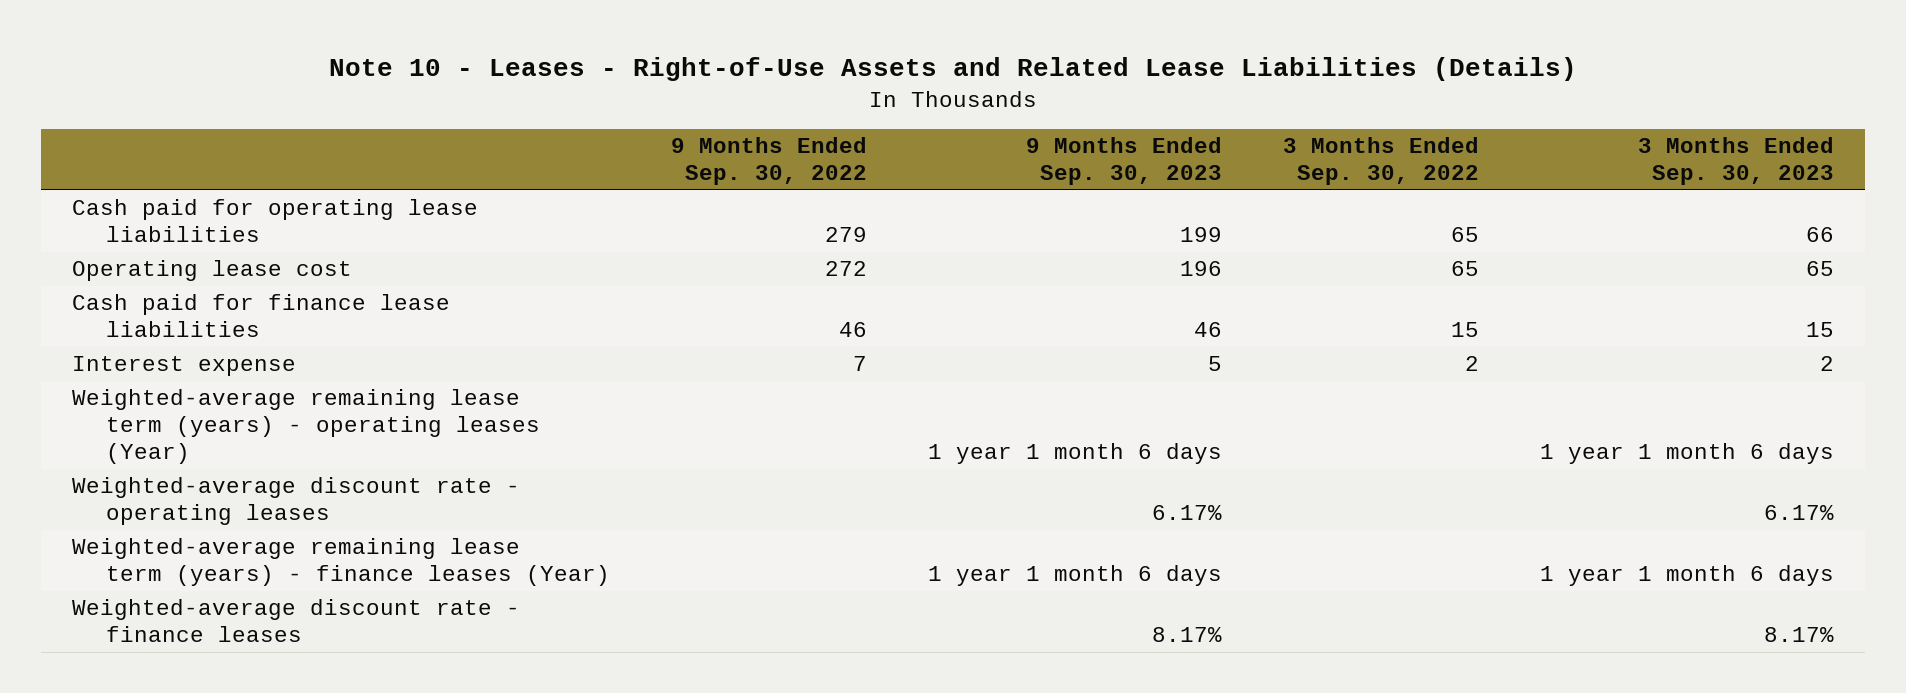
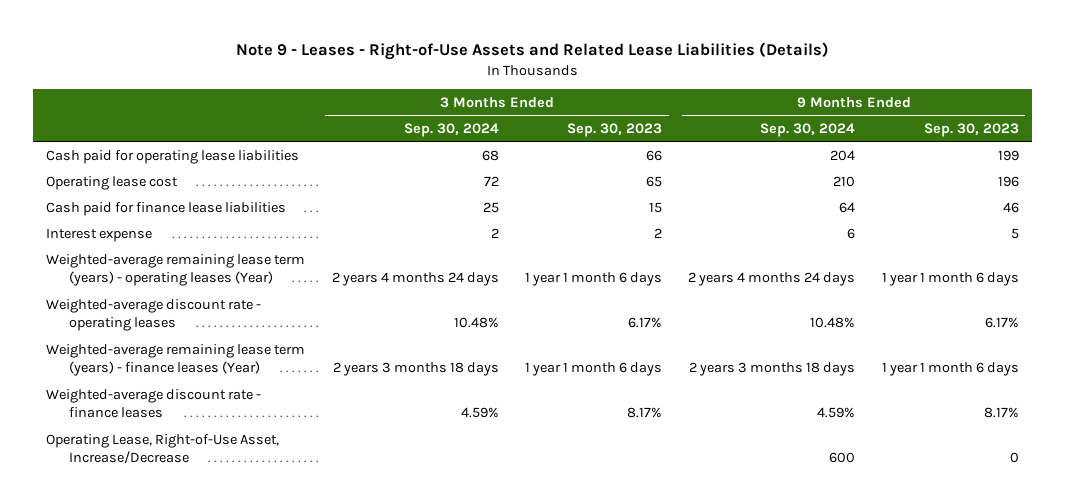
[328,57,1577,82] Note 10 - Leases - Right-of-Use Assets and Related Lease Liabilities (Details) -> [235,42,829,61] Note 9 - Leases - Right-of-Use Assets and Related Lease Liabilities (Details)
[670,137,867,186] 9 Months Ended Sep. 30, 2022 -> none
[1282,137,1479,186] 3 Months Ended Sep. 30, 2022 -> none
none -> [403,122,499,137] Sep. 30, 2024
none -> [760,122,856,137] Sep. 30, 2024
none -> [46,433,280,465] Operating Lease, Right-of-Use Asset, Increase/Decrease

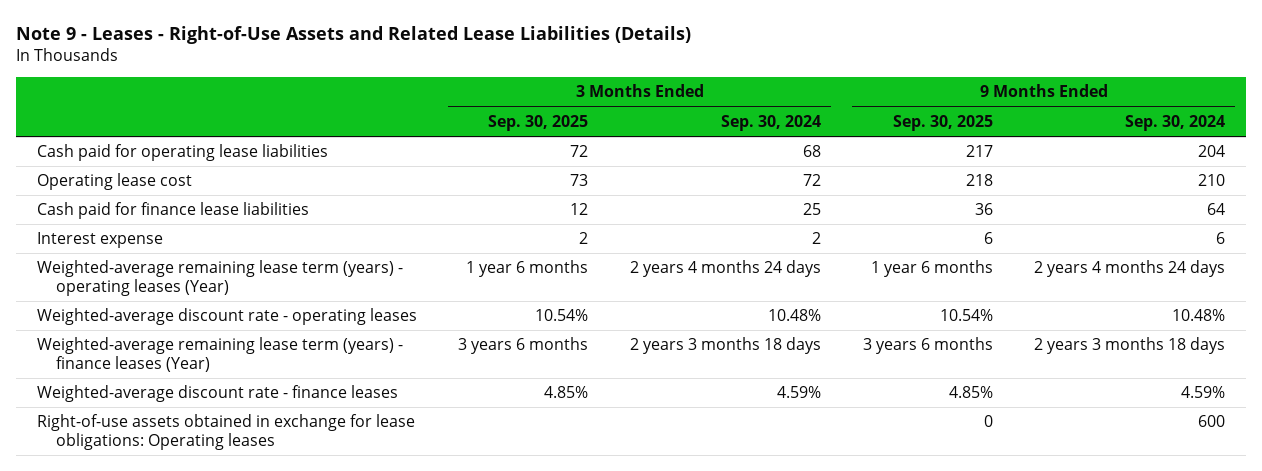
[567,122,663,137] Sep. 30, 2023 -> none
[923,122,1019,137] Sep. 30, 2023 -> none
none -> [488,114,589,131] Sep. 30, 2025
none -> [892,114,993,131] Sep. 30, 2025
[46,433,280,465] Operating Lease, Right-of-Use Asset, Increase/Decrease -> none
none -> [36,414,415,451] Right-of-use assets obtained in exchange for lease obligations: Operating leases

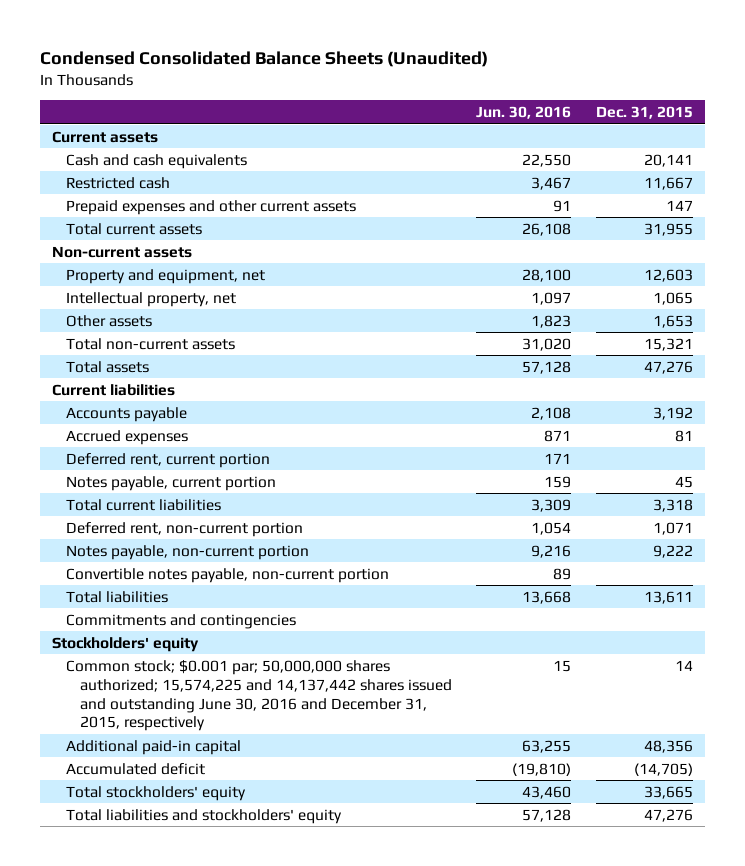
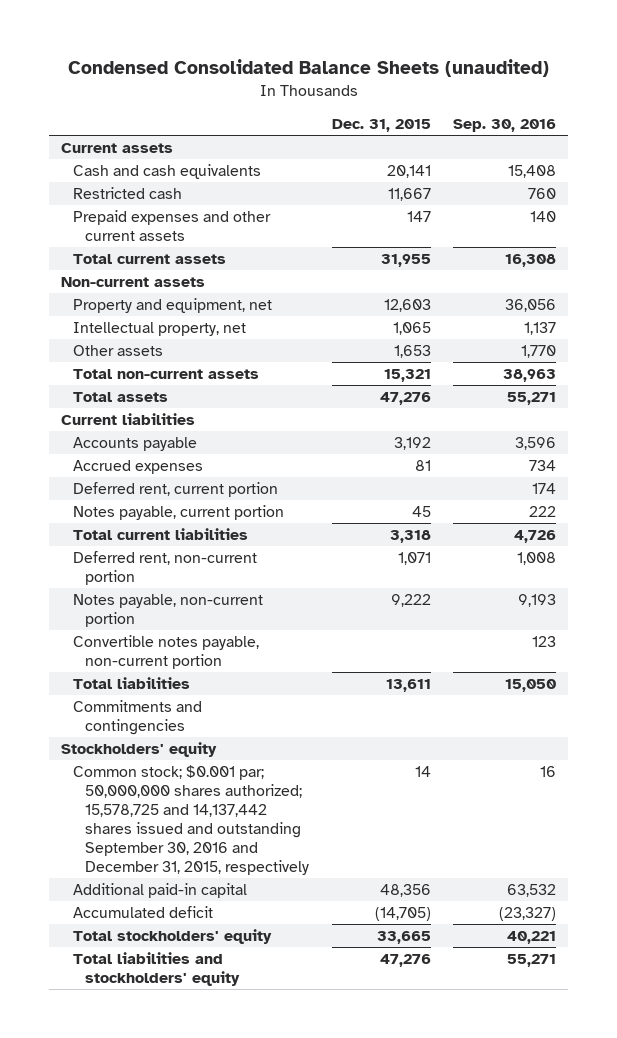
[39,50,488,67] Condensed Consolidated Balance Sheets (Unaudited) -> [67,59,549,78] Condensed Consolidated Balance Sheets (unaudited)
[476,106,572,120] Jun. 30, 2016 -> none
none -> [453,118,557,132] Sep. 30, 2016
[65,659,452,732] Common stock; $0.001 par; 50,000,000 shares authorized; 15,574,225 and 14,137,442 shares issued and outstanding June 30, 2016 and December 31, 2015, respectively -> [72,765,310,875] Common stock; $0.001 par; 50,000,000 shares authorized; 15,578,725 and 14,137,442 shares issued and outstanding September 30, 2016 and December 31, 2015, respectively

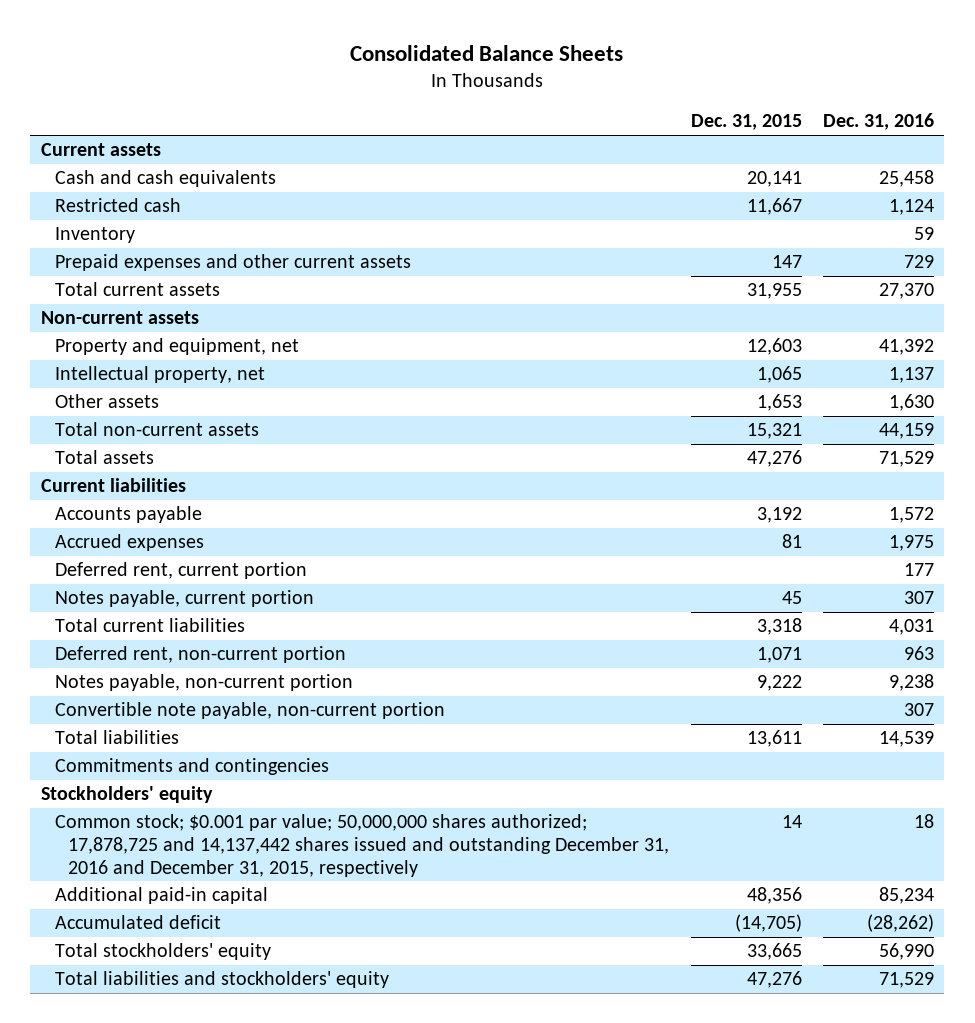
[67,59,549,78] Condensed Consolidated Balance Sheets (unaudited) -> [350,44,624,61] Consolidated Balance Sheets
[453,118,557,132] Sep. 30, 2016 -> none
none -> [822,113,934,131] Dec. 31, 2016
none -> [54,227,135,244] Inventory
[72,635,259,670] Convertible notes payable, non-current portion -> [54,702,445,720] Convertible note payable, non-current portion
[72,765,310,875] Common stock; $0.001 par; 50,000,000 shares authorized; 15,578,725 and 14,137,442 shares issued and outstanding September 30, 2016 and December 31, 2015, respectively -> [54,814,670,877] Common stock; $0.001 par value; 50,000,000 shares authorized; 17,878,725 and 14,137,442 shares issued and outstanding December 31, 2016 and December 31, 2015, respectively

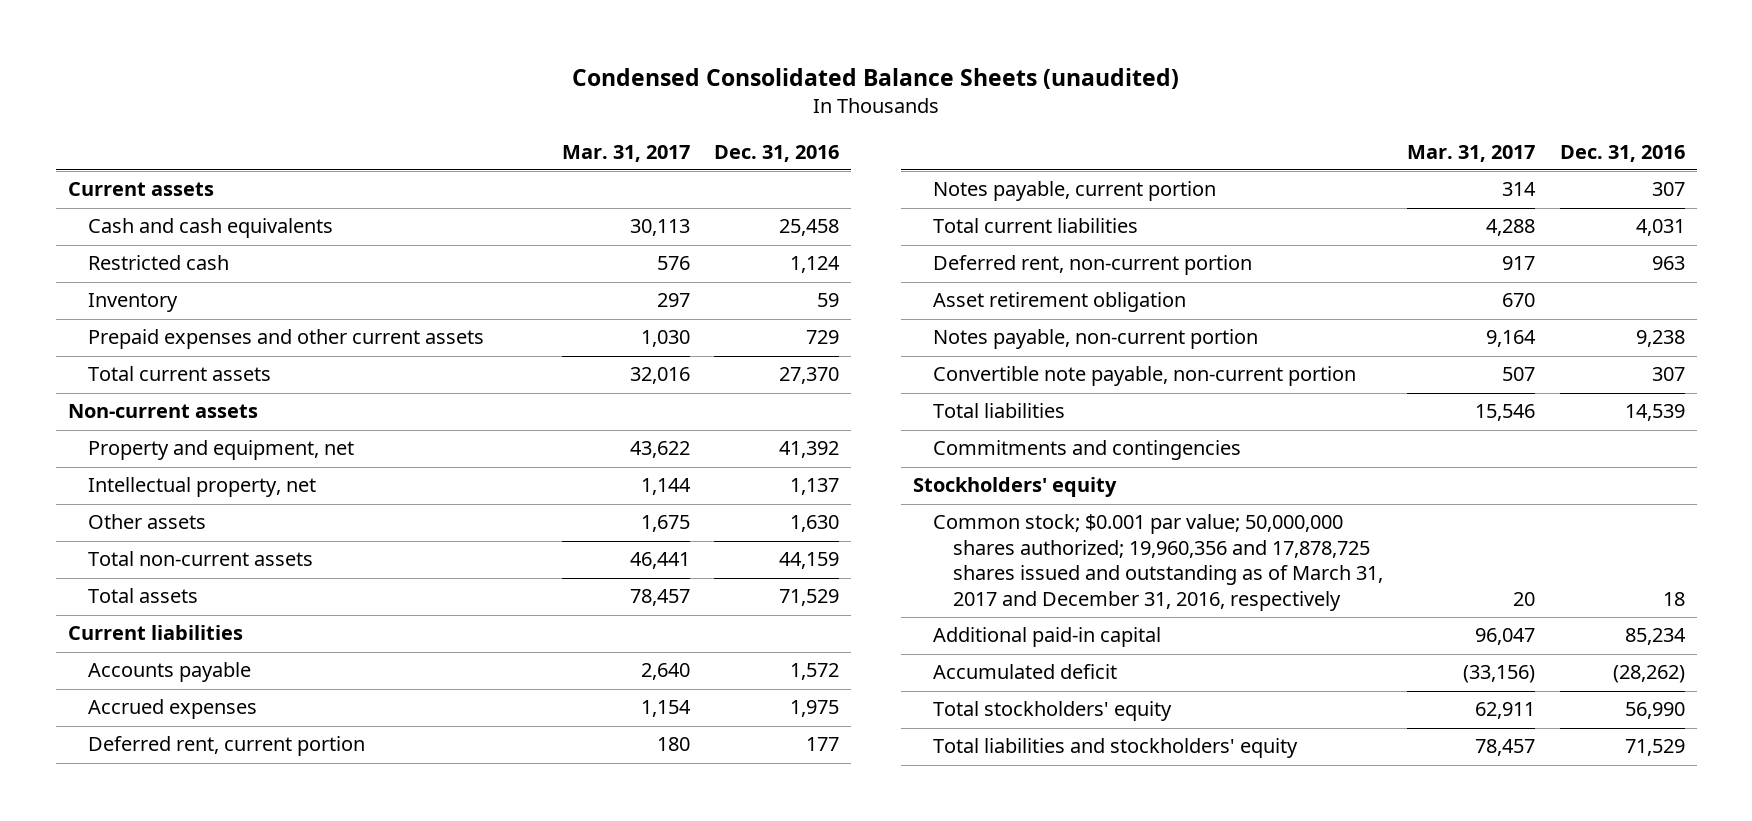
[350,44,624,61] Consolidated Balance Sheets -> [572,68,1180,90] Condensed Consolidated Balance Sheets (unaudited)
[690,114,802,131] Dec. 31, 2015 -> none
none -> [562,144,691,162] Mar. 31, 2017
none -> [933,292,1187,313] Asset retirement obligation
[54,814,670,877] Common stock; $0.001 par value; 50,000,000 shares authorized; 17,878,725 and 14,137,442 shares issued and outstanding December 31, 2016 and December 31, 2015, respectively -> [933,514,1384,611] Common stock; $0.001 par value; 50,000,000 shares authorized; 19,960,356 and 17,878,725 shares issued and outstanding as of March 31, 2017 and December 31, 2016, respectively

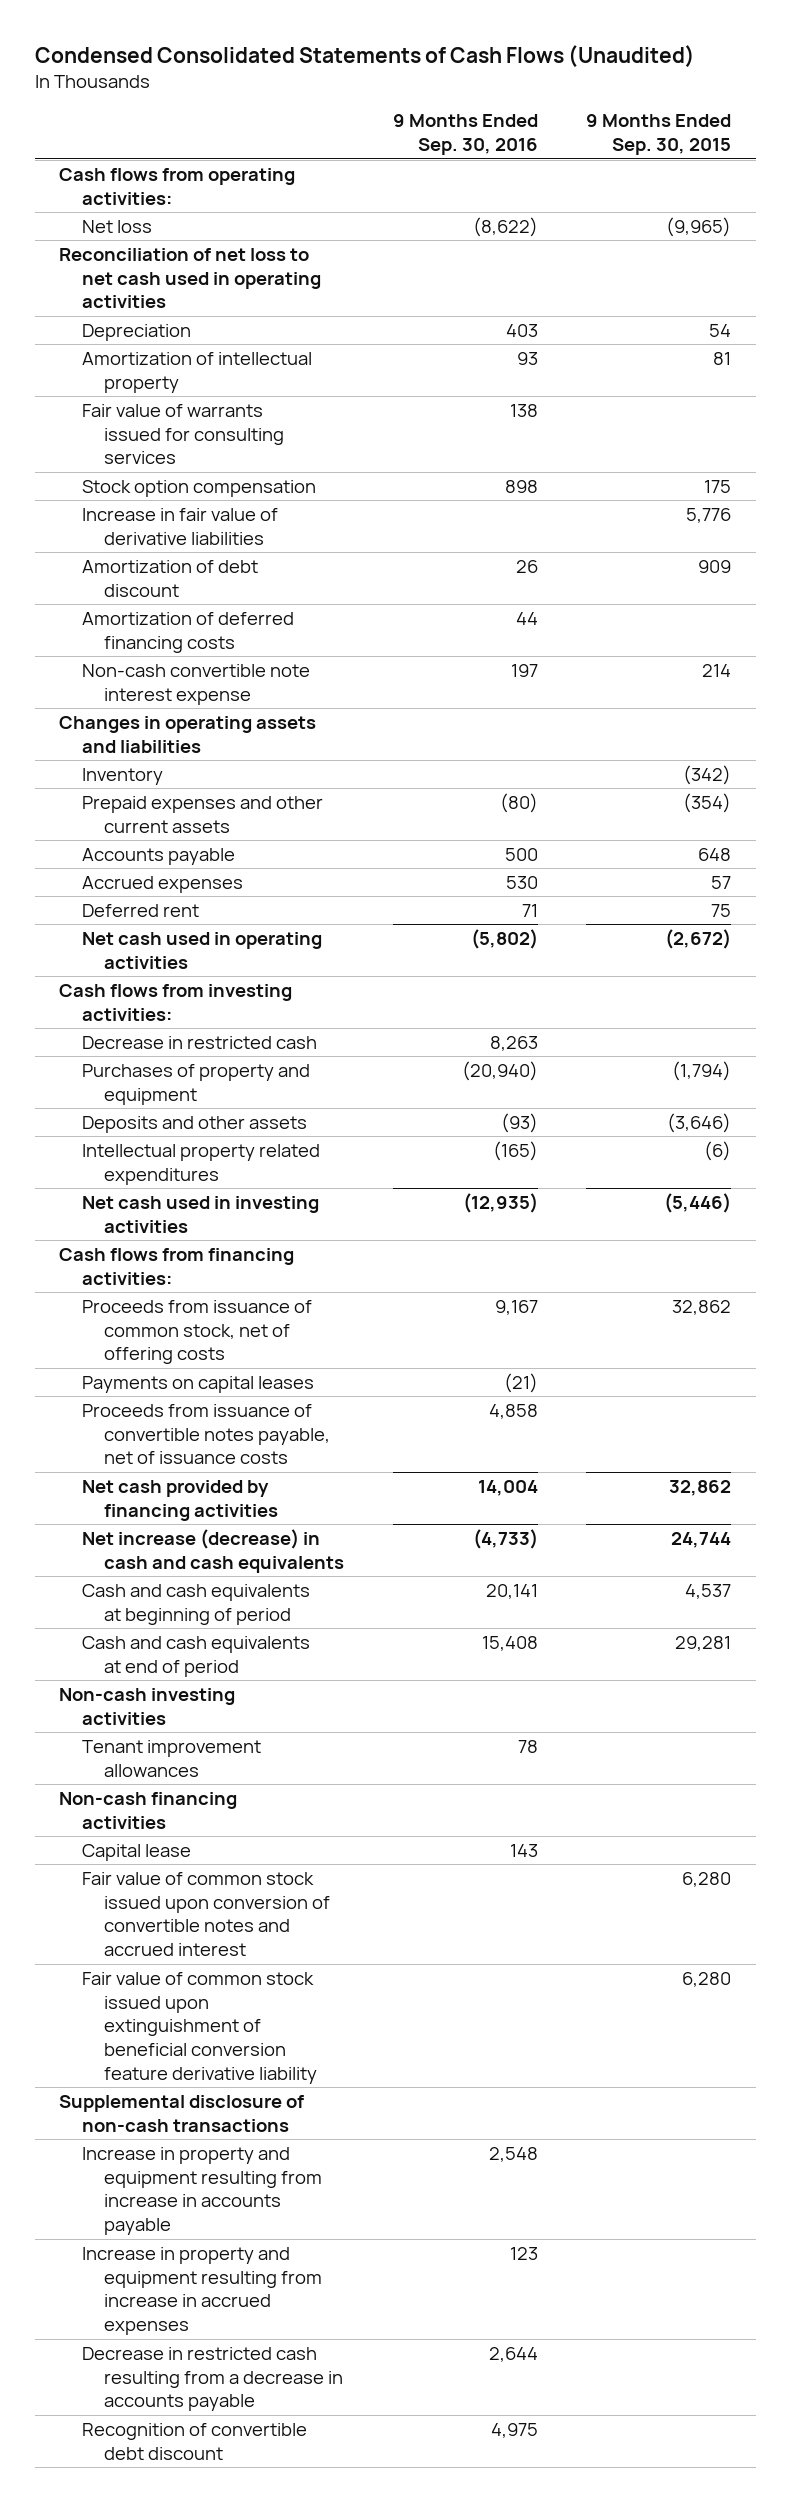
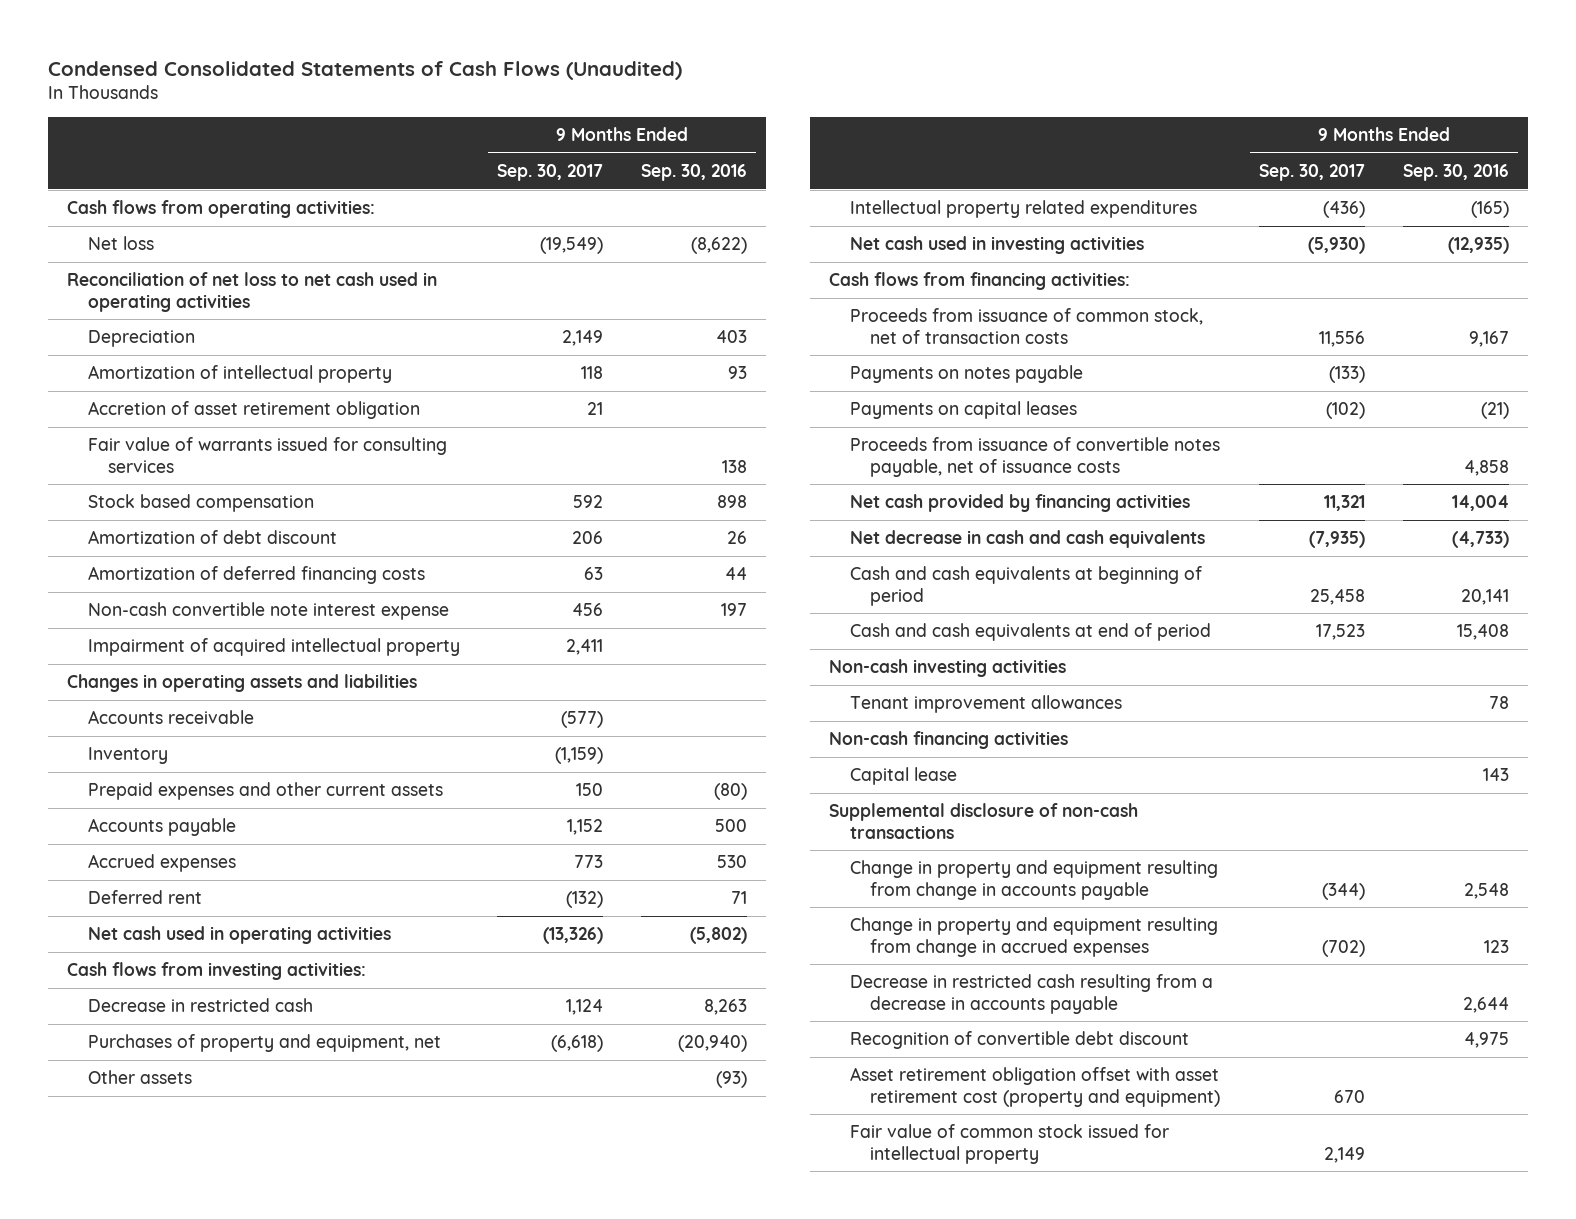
[586,114,732,156] 9 Months Ended Sep. 30, 2015 -> none
none -> [497,163,604,181] Sep. 30, 2017
none -> [87,401,420,420] Accretion of asset retirement obligation
[81,507,278,545] Increase in fair value of derivative liabilities -> none
[81,479,316,497] Stock option compensation -> [87,494,314,513] Stock based compensation
none -> [87,638,460,657] Impairment of acquired intellectual property
none -> [87,710,254,725] Accounts receivable
[81,1063,310,1105] Purchases of property and equipment -> [87,1034,441,1053] Purchases of property and equipment, net
[81,1115,307,1133] Deposits and other assets -> [87,1070,192,1085] Other assets
[81,1299,312,1365] Proceeds from issuance of common stock, net of offering costs -> [849,308,1203,344] Proceeds from issuance of common stock, net of transaction costs
none -> [849,365,1083,384] Payments on notes payable
[81,1528,345,1573] Net increase (decrease) in cash and cash equivalents -> [849,530,1205,549] Net decrease in cash and cash equivalents
[81,1871,331,1957] Fair value of common stock issued upon conversion of convertible notes and accrued interest -> none
[81,1971,318,2084] Fair value of common stock issued upon extinguishment of beneficial conversion feature derivative liability -> none
[81,2146,323,2236] Increase in property and equipment resulting from increase in accounts payable -> [849,860,1218,900] Change in property and equipment resulting from change in accounts payable
[81,2246,323,2336] Increase in property and equipment resulting from increase in accrued expenses -> [849,917,1218,957] Change in property and equipment resulting from change in accrued expenses
none -> [849,1067,1221,1107] Asset retirement obligation offset with asset retirement cost (property and equipment)
none -> [849,1124,1169,1164] Fair value of common stock issued for intellectual property

